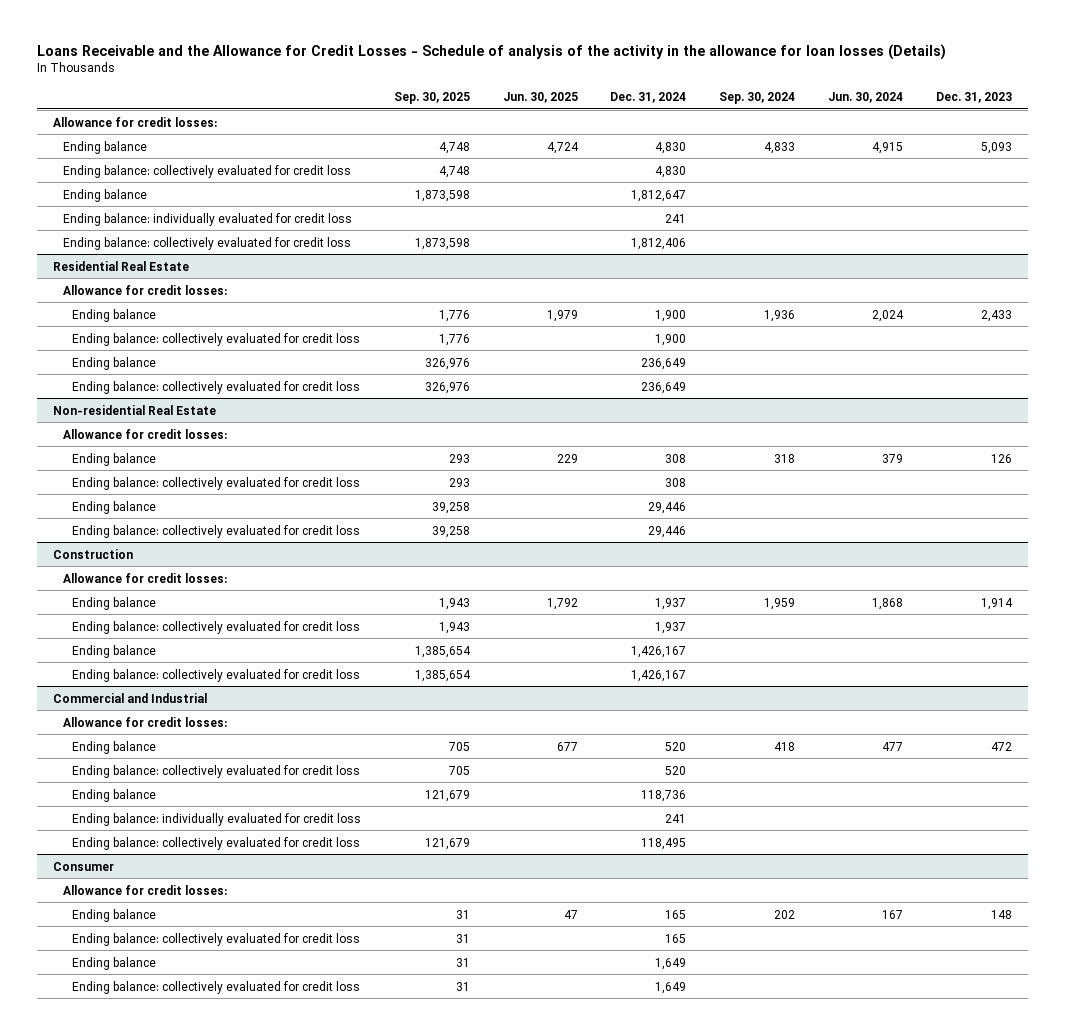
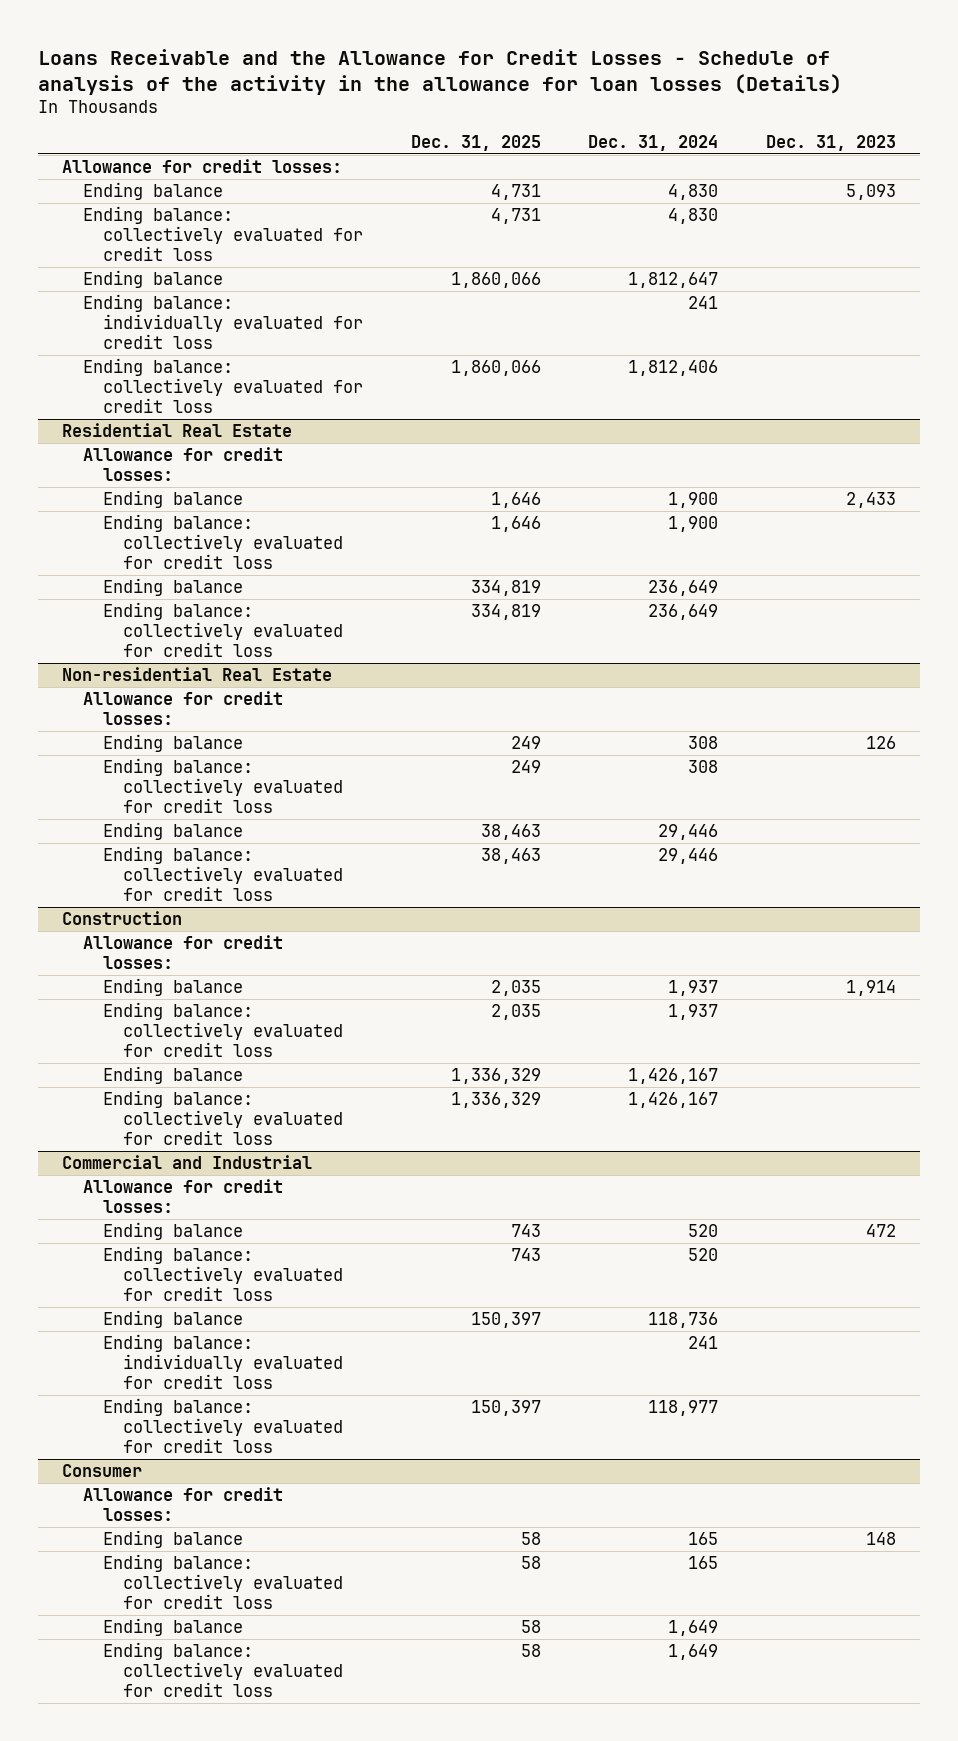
[393,92,470,105] Sep. 30, 2025 -> none
[502,92,578,104] Jun. 30, 2025 -> none
[719,92,796,105] Sep. 30, 2024 -> none
[827,92,903,104] Jun. 30, 2024 -> none
none -> [410,135,541,152] Dec. 31, 2025
[641,837,687,850] 118,495 -> [648,1400,719,1417] 118,977

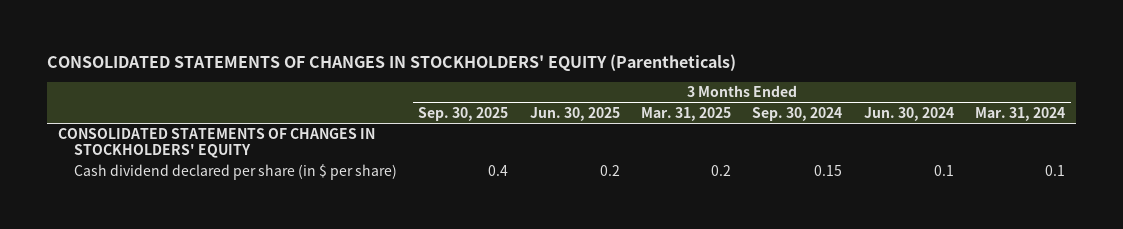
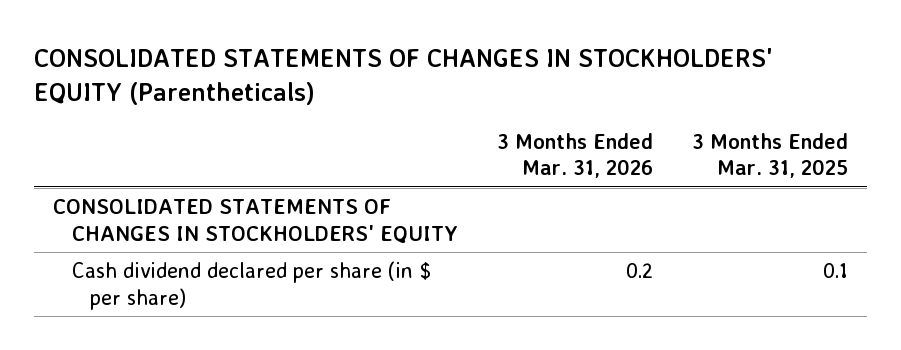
[418,107,509,122] Sep. 30, 2025 -> none
[529,107,620,122] Jun. 30, 2025 -> none
[752,107,843,122] Sep. 30, 2024 -> none
[863,107,954,122] Jun. 30, 2024 -> none
[975,107,1066,122] Mar. 31, 2024 -> none
none -> [496,132,653,179] 3 Months Ended Mar. 31, 2026
[711,165,732,177] 0.2 -> [822,263,848,279] 0.1

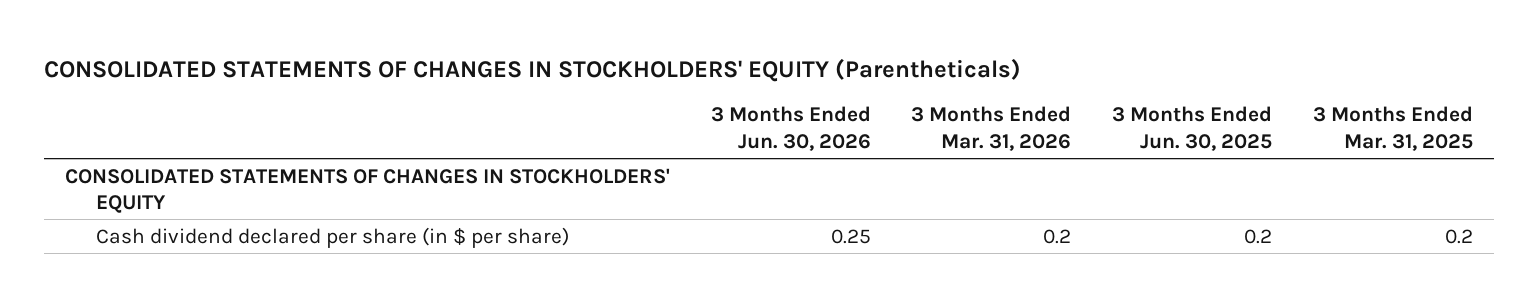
none -> [710,106,871,151] 3 Months Ended Jun. 30, 2026
none -> [1112,106,1273,151] 3 Months Ended Jun. 30, 2025
[822,263,848,279] 0.1 -> [1445,228,1474,244] 0.2

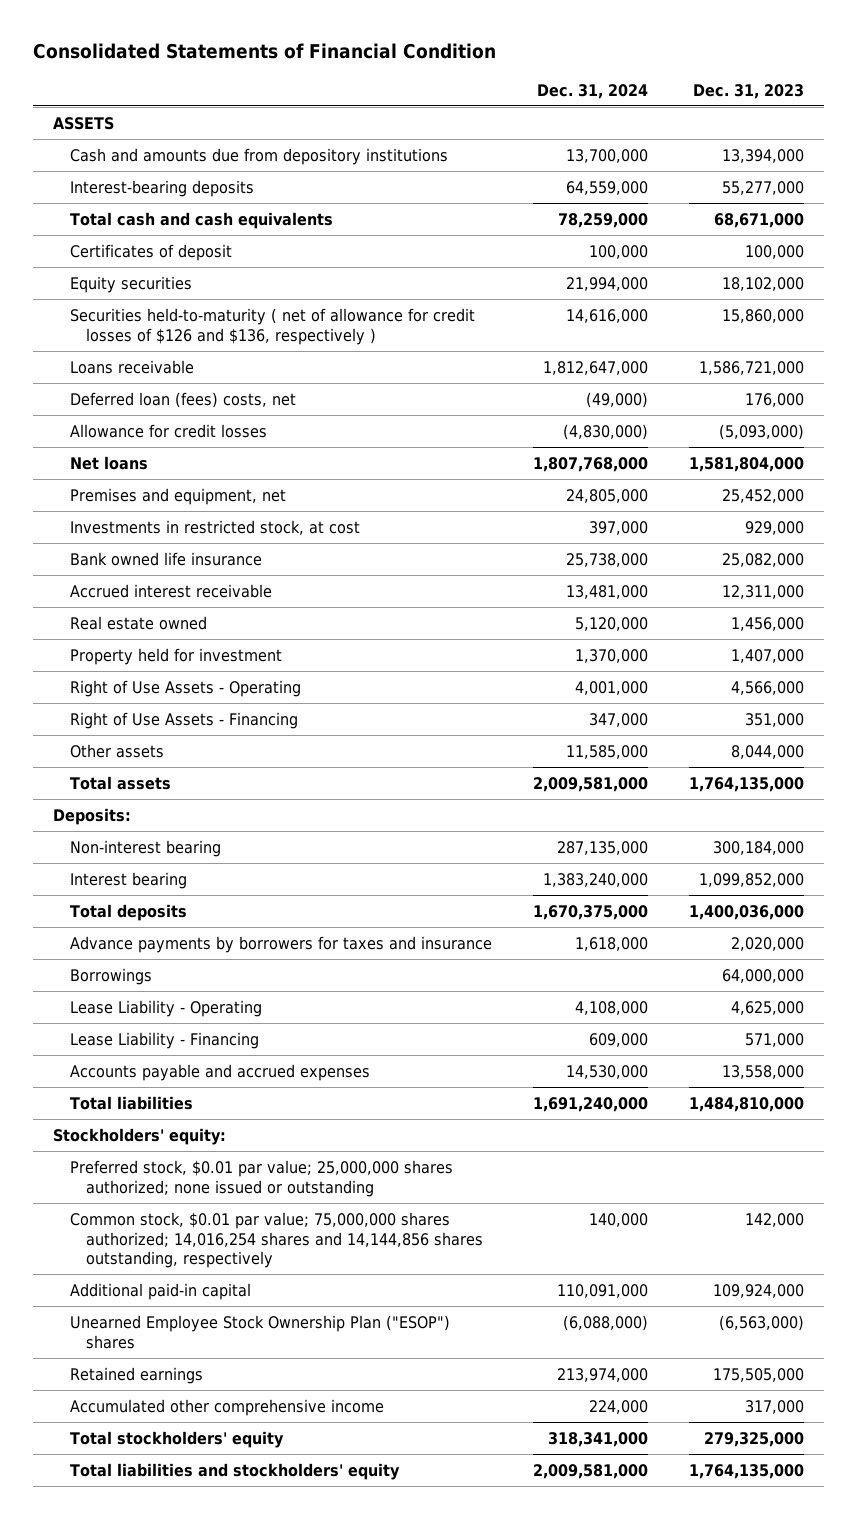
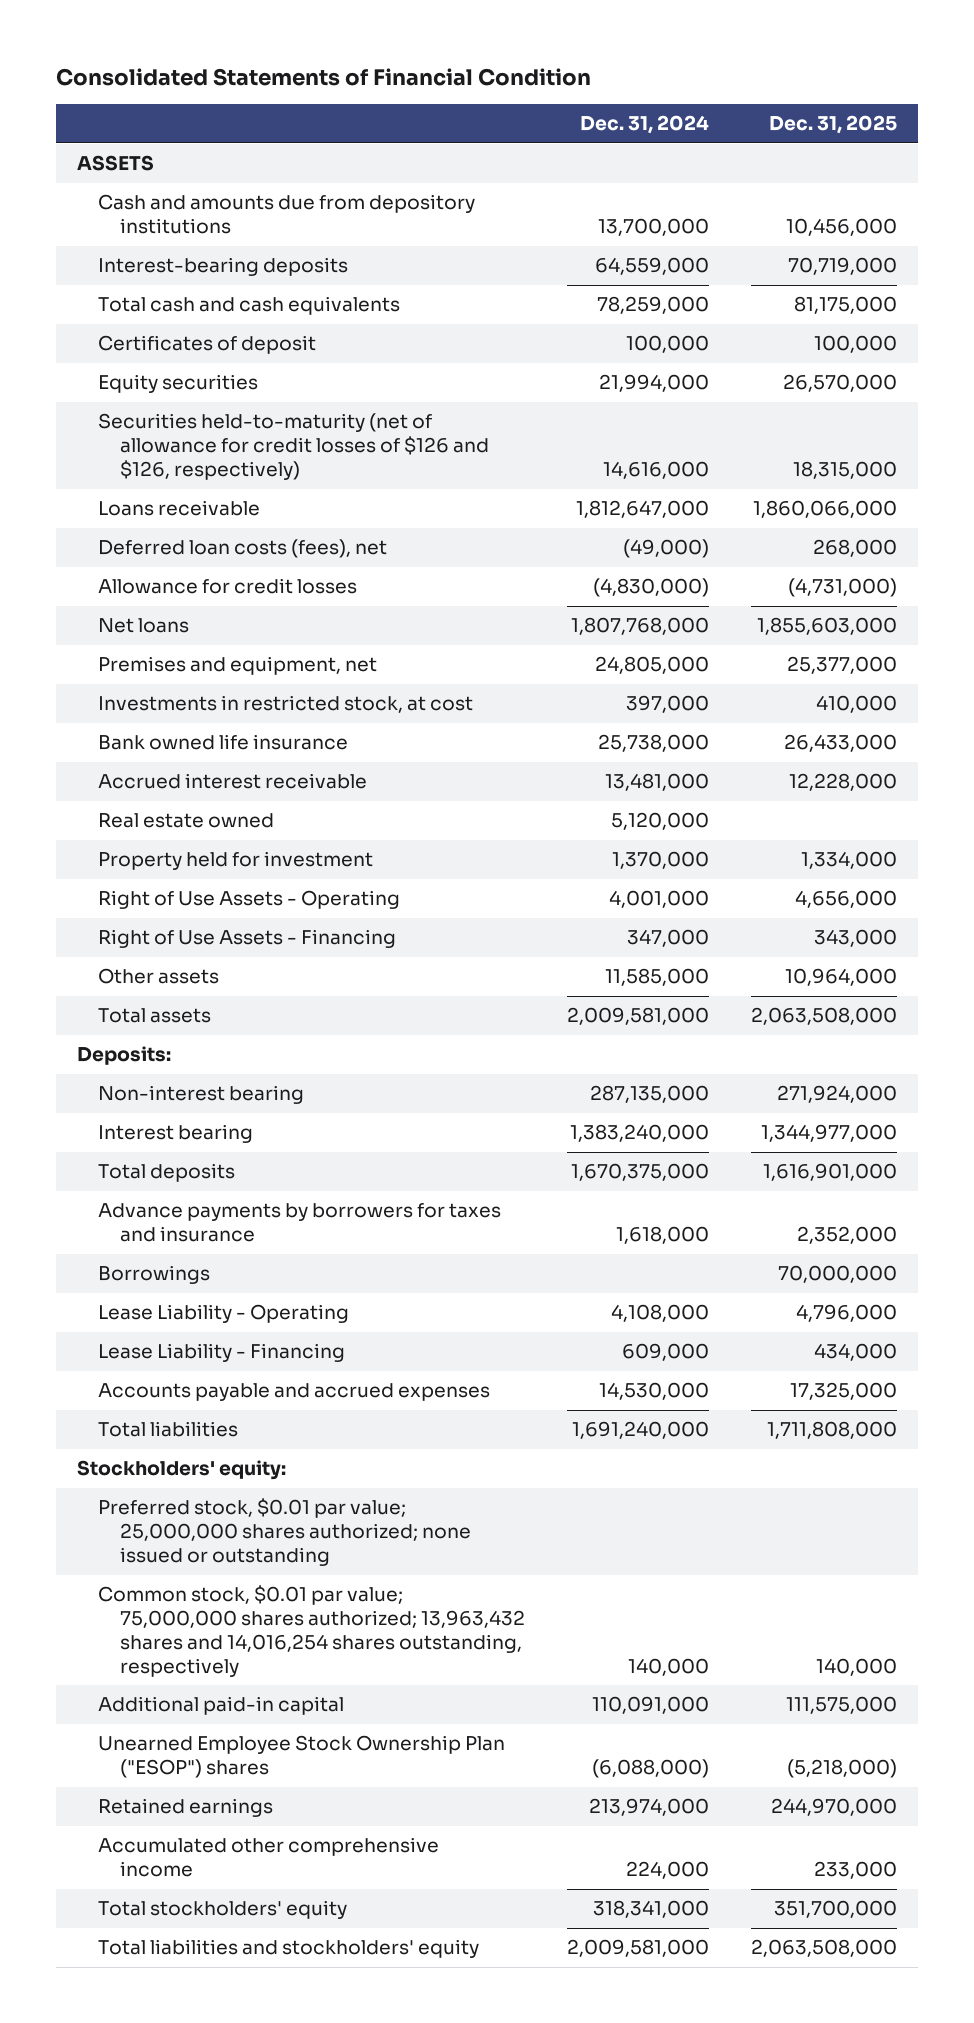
[692,83,804,99] Dec. 31, 2023 -> none
none -> [769,115,898,135] Dec. 31, 2025
[69,307,475,345] Securities held-to-maturity ( net of allowance for credit losses of $126 and $136, respectively ) -> [98,413,490,481] Securities held-to-maturity (net of allowance for credit losses of $126 and $126, respectively)
[69,391,296,408] Deferred loan (fees) costs, net -> [98,539,388,559] Deferred loan costs (fees), net
[69,1211,484,1269] Common stock, $0.01 par value; 75,000,000 shares authorized; 14,016,254 shares and 14,144,856 shares outstanding, respectively -> [98,1585,526,1677] Common stock, $0.01 par value; 75,000,000 shares authorized; 13,963,432 shares and 14,016,254 shares outstanding, respectively

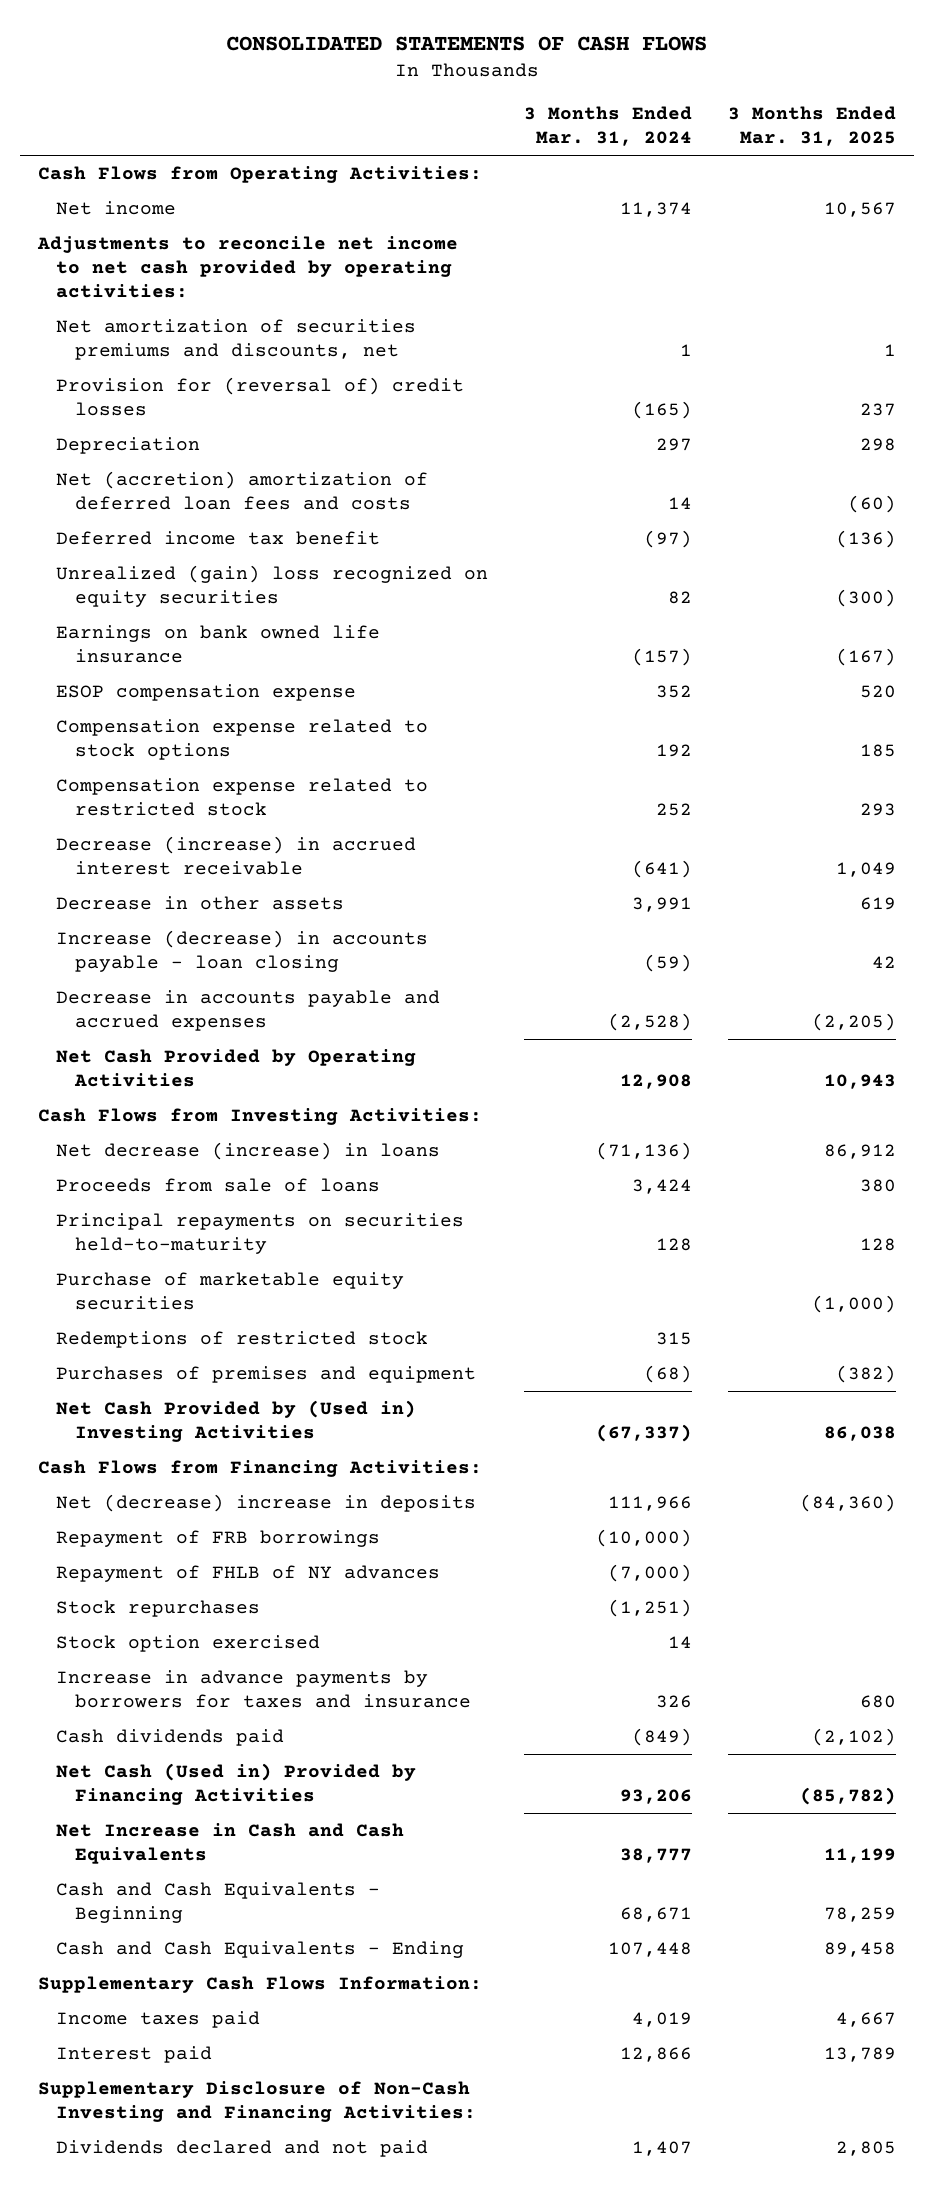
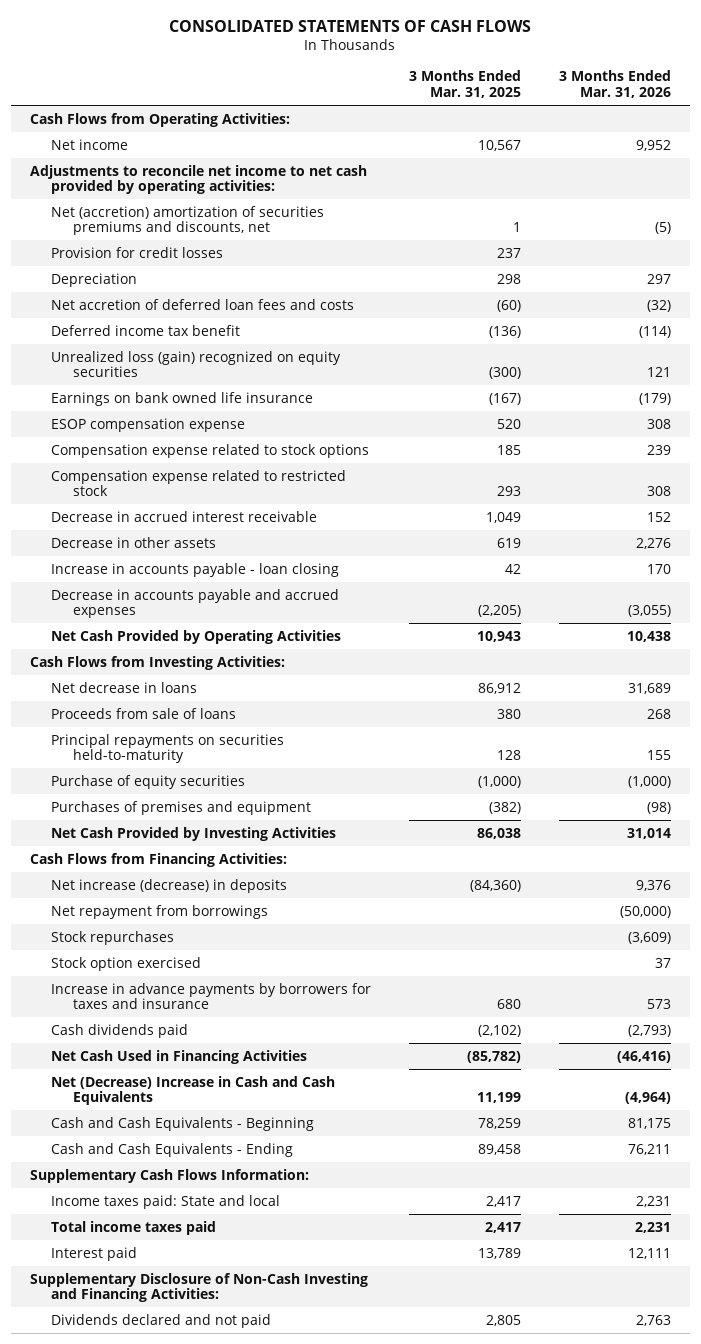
[524,106,693,147] 3 Months Ended Mar. 31, 2024 -> none
none -> [558,70,671,99] 3 Months Ended Mar. 31, 2026
[56,319,417,361] Net amortization of securities premiums and discounts, net -> [51,205,325,236] Net (accretion) amortization of securities premiums and discounts, net
[56,377,465,417] Provision for (reversal of) credit losses -> [51,246,224,258] Provision for credit losses
[56,471,429,511] Net (accretion) amortization of deferred loan fees and costs -> [51,298,355,310] Net accretion of deferred loan fees and costs
[56,565,489,608] Unrealized (gain) loss recognized on equity securities -> [51,350,342,378] Unrealized loss (gain) recognized on equity securities
[56,836,417,876] Decrease (increase) in accrued interest receivable -> [51,510,318,522] Decrease in accrued interest receivable
[56,930,429,973] Increase (decrease) in accounts payable - loan closing -> [51,562,340,577] Increase in accounts payable - loan closing
[56,1142,441,1161] Net decrease (increase) in loans -> [51,681,198,693] Net decrease in loans
[56,1331,429,1349] Redemptions of restricted stock -> none
[56,1272,405,1311] Purchase of marketable equity securities -> [51,774,246,789] Purchase of equity securities
[56,1400,417,1443] Net Cash Provided by (Used in) Investing Activities -> [51,826,337,841] Net Cash Provided by Investing Activities
[56,1530,381,1548] Repayment of FRB borrowings -> none
[56,1565,441,1583] Repayment of FHLB of NY advances -> none
[56,1494,477,1513] Net (decrease) increase in deposits -> [51,878,288,893] Net increase (decrease) in deposits
none -> [51,904,269,919] Net repayment from borrowings
[56,1763,417,1806] Net Cash (Used in) Provided by Financing Activities -> [51,1049,308,1064] Net Cash Used in Financing Activities
[56,1823,405,1865] Net Increase in Cash and Cash Equivalents -> [51,1075,336,1106] Net (Decrease) Increase in Cash and Cash Equivalents
none -> [51,1194,281,1209] Income taxes paid: State and local
[56,2011,261,2029] Income taxes paid -> [51,1220,217,1235] Total income taxes paid
[836,2012,897,2028] 4,667 -> [485,1221,522,1233] 2,417

